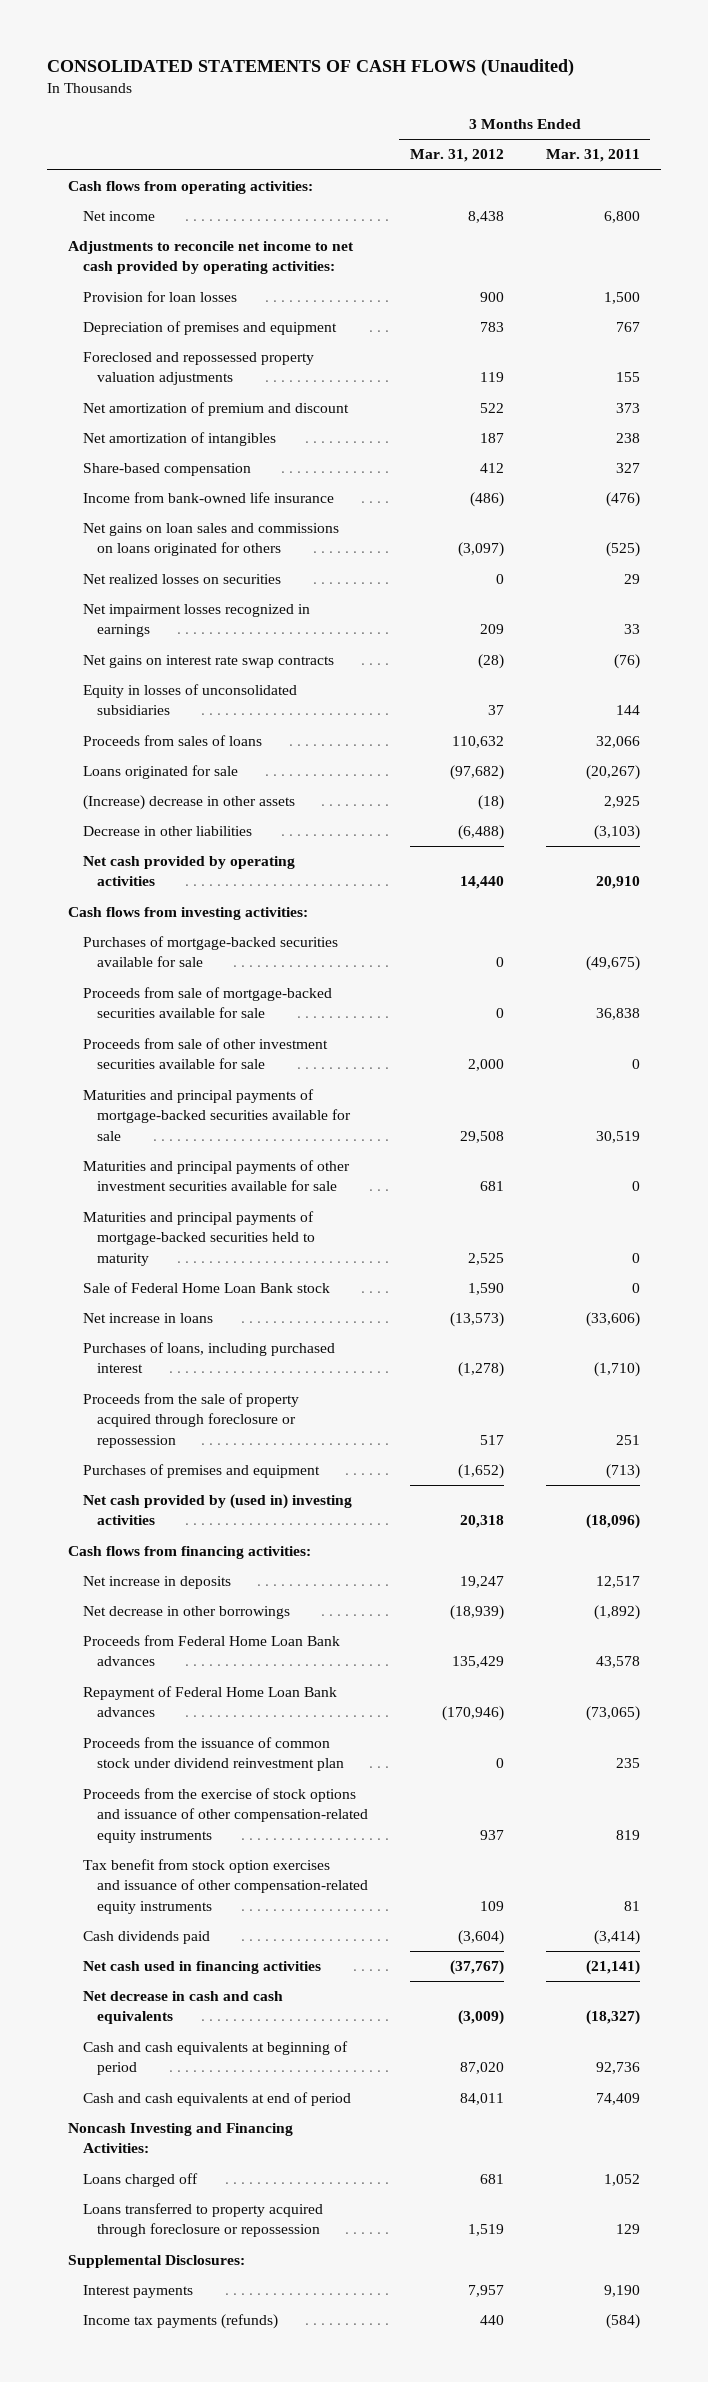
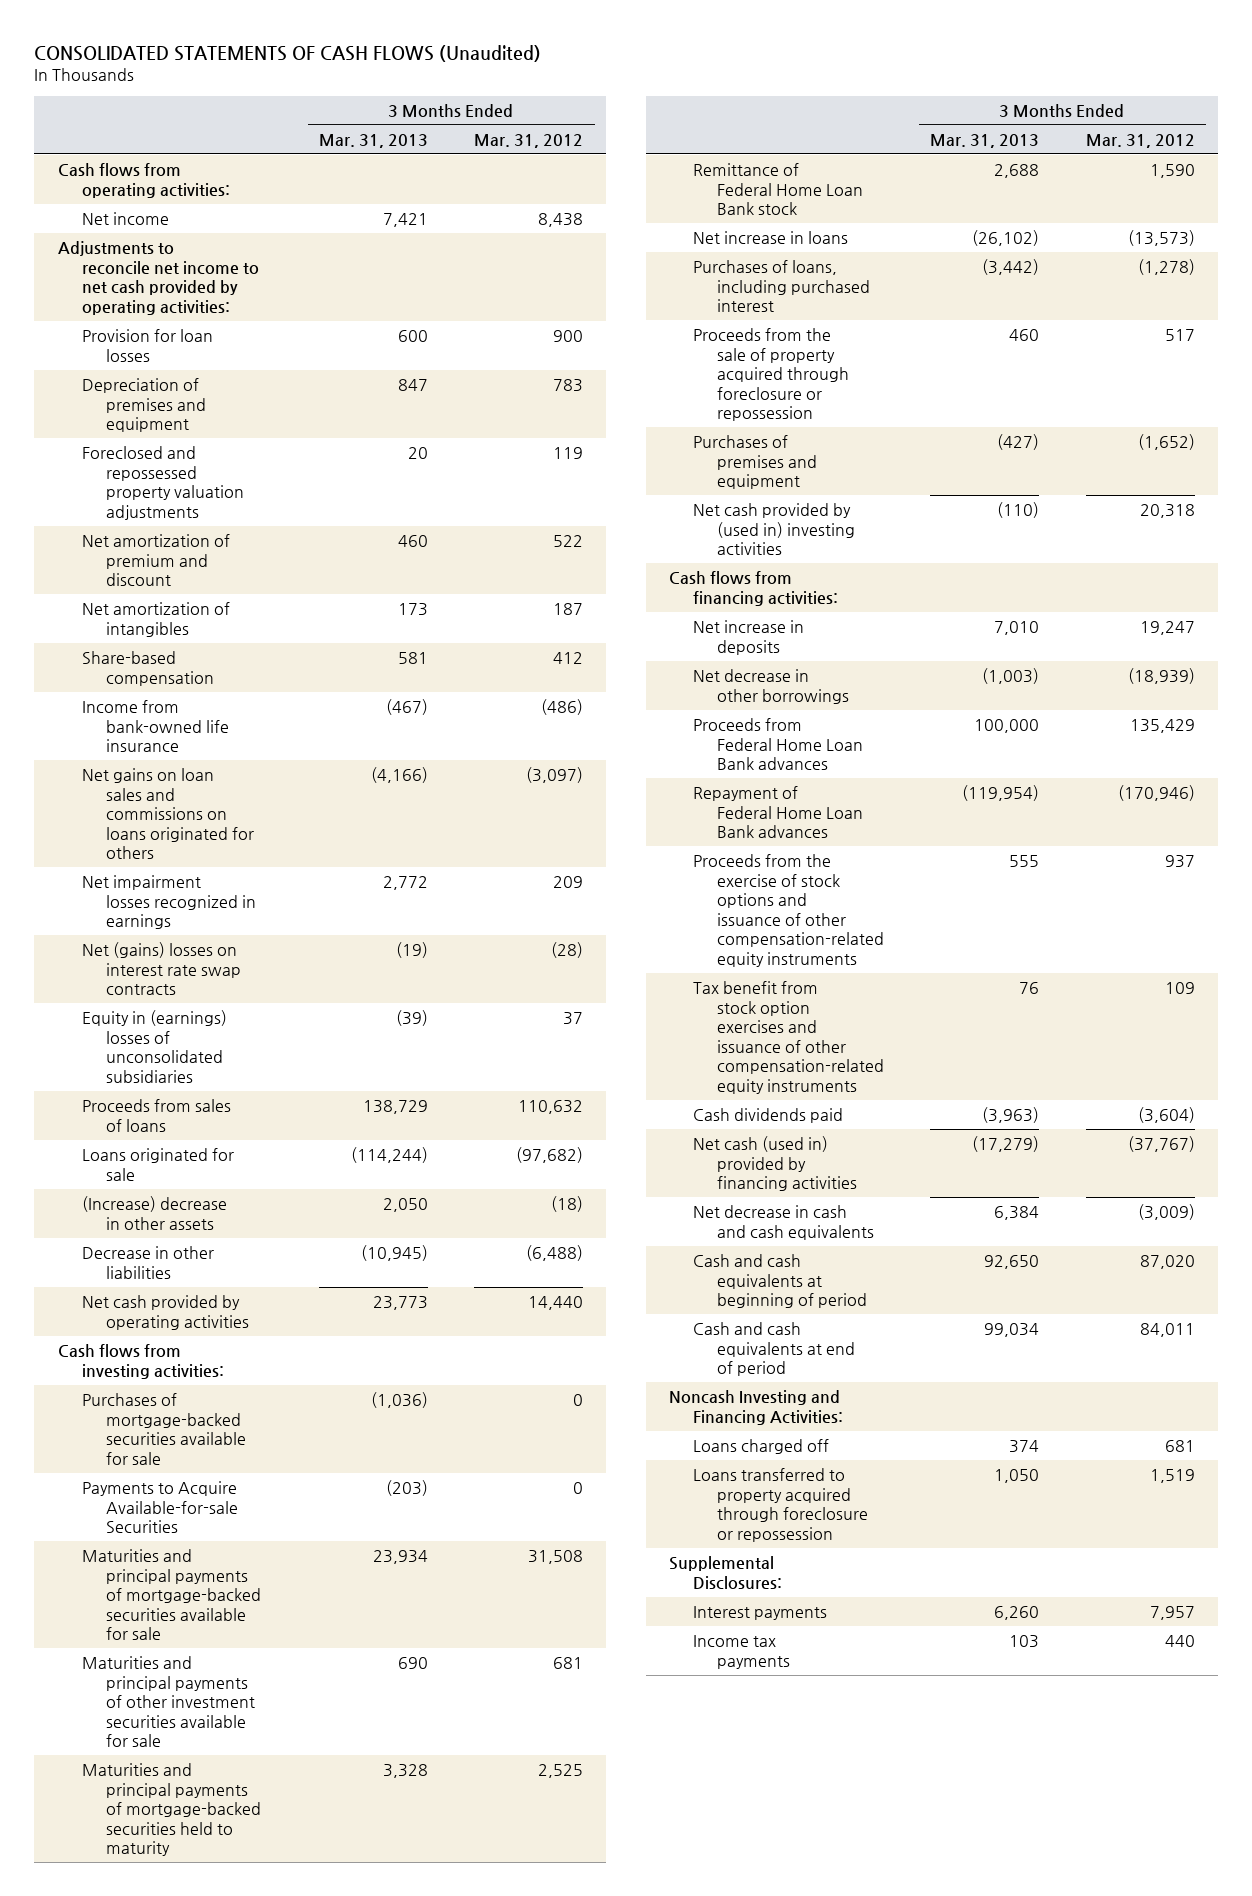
[545,149,640,163] Mar. 31, 2011 -> none
none -> [319,133,429,148] Mar. 31, 2013
[82,574,281,585] Net realized losses on securities -> none
[82,655,334,669] Net gains on interest rate swap contracts -> [81,942,241,996] Net (gains) losses on interest rate swap contracts
[82,684,297,716] Equity in losses of unconsolidated subsidiaries -> [81,1010,227,1083] Equity in (earnings) losses of unconsolidated subsidiaries
[82,987,332,1019] Proceeds from sale of mortgage-backed securities available for sale -> none
[82,1038,328,1070] Proceeds from sale of other investment securities available for sale -> none
none -> [81,1481,238,1534] Payments to Acquire Available-for-sale Securities
[459,1130,504,1143] 29,508 -> [528,1550,584,1565] 31,508
[82,1282,330,1294] Sale of Federal Home Loan Bank stock -> [692,163,864,216] Remittance of Federal Home Loan Bank stock
[82,1737,344,1772] Proceeds from the issuance of common stock under dividend reinvestment plan -> none
[82,1961,321,1975] Net cash used in financing activities -> [692,1136,858,1192] Net cash (used in) provided by financing activities
[82,2314,278,2330] Income tax payments (refunds) -> [692,1635,791,1669] Income tax payments

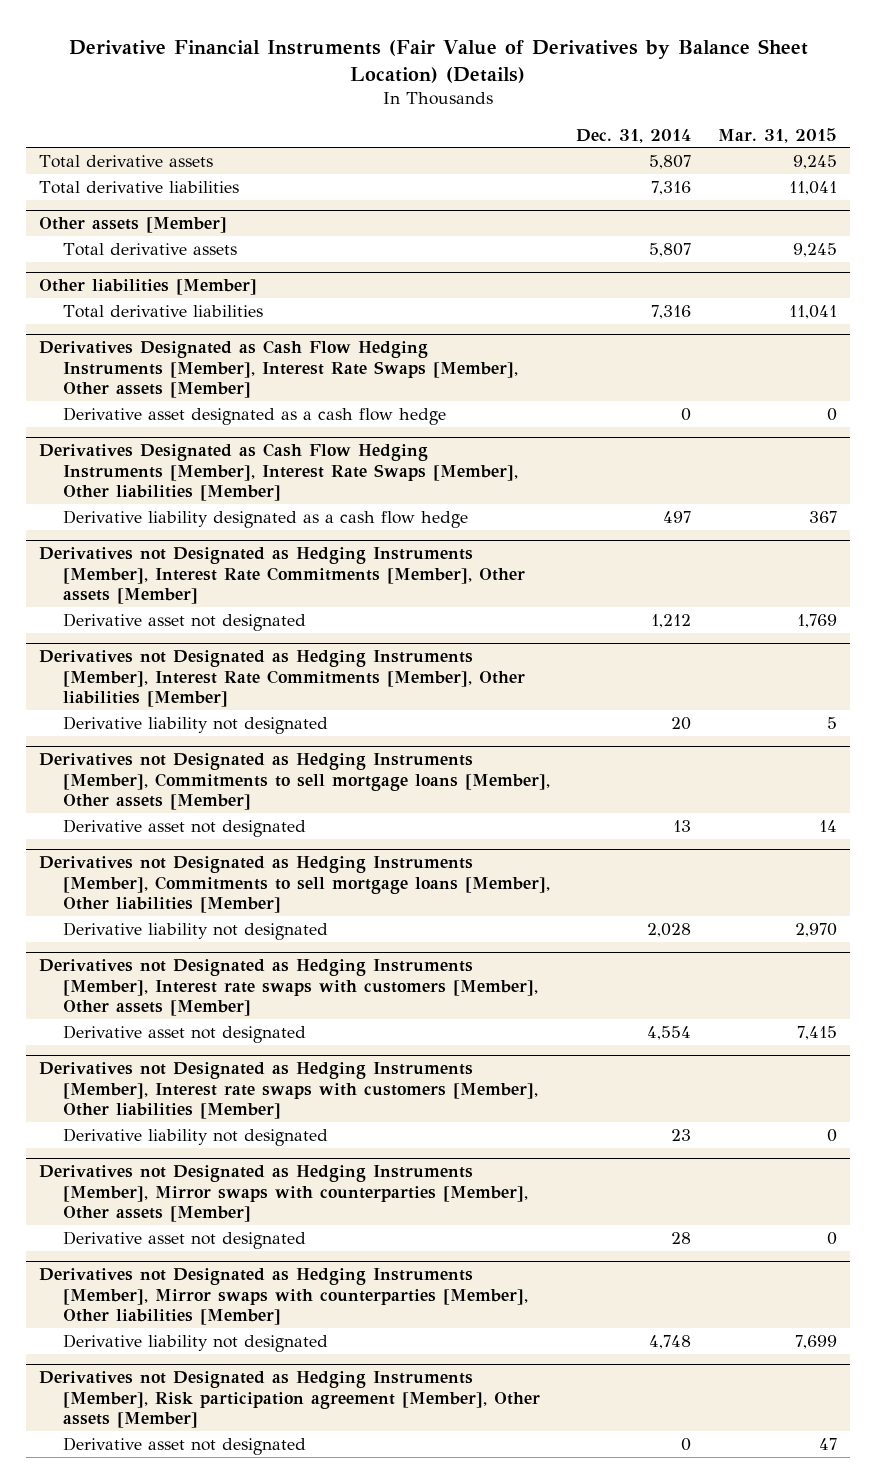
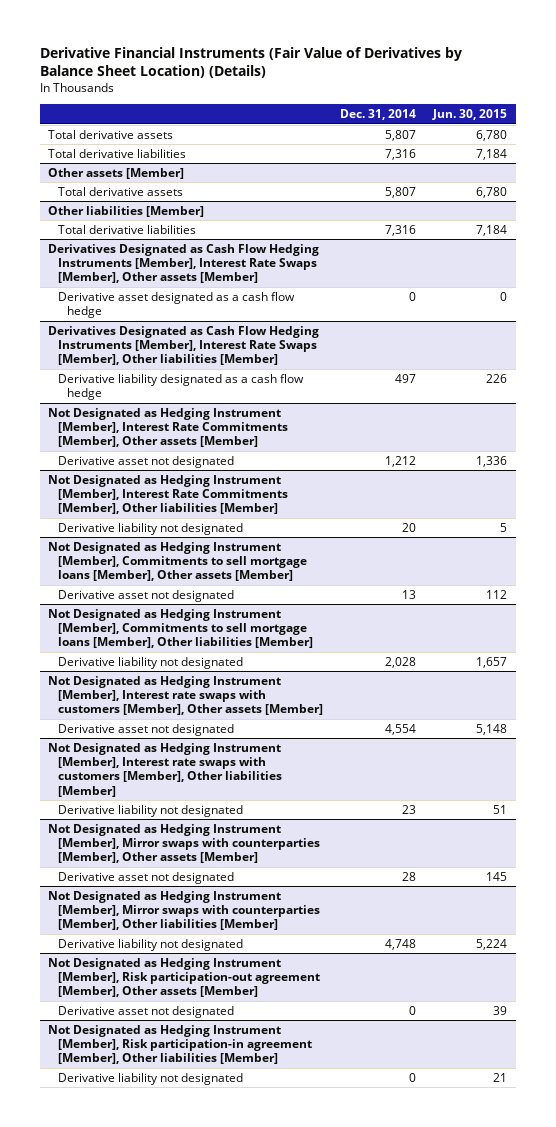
[717,127,837,143] Mar. 31, 2015 -> none
none -> [432,109,508,121] Jun. 30, 2015
[39,547,525,605] Derivatives not Designated as Hedging Instruments [Member], Interest Rate Commitments [Member], Other assets [Member] -> [48,407,288,448] Not Designated as Hedging Instrument [Member], Interest Rate Commitments [Member], Other assets [Member]
[39,650,525,708] Derivatives not Designated as Hedging Instruments [Member], Interest Rate Commitments [Member], Other liabilities [Member] -> [48,474,288,515] Not Designated as Hedging Instrument [Member], Interest Rate Commitments [Member], Other liabilities [Member]
[39,753,550,811] Derivatives not Designated as Hedging Instruments [Member], Commitments to sell mortgage loans [Member], Other assets [Member] -> [48,541,307,582] Not Designated as Hedging Instrument [Member], Commitments to sell mortgage loans [Member], Other assets [Member]
[39,856,550,914] Derivatives not Designated as Hedging Instruments [Member], Commitments to sell mortgage loans [Member], Other liabilities [Member] -> [48,608,313,649] Not Designated as Hedging Instrument [Member], Commitments to sell mortgage loans [Member], Other liabilities [Member]
[39,959,538,1017] Derivatives not Designated as Hedging Instruments [Member], Interest rate swaps with customers [Member], Other assets [Member] -> [48,675,323,716] Not Designated as Hedging Instrument [Member], Interest rate swaps with customers [Member], Other assets [Member]
[39,1062,538,1120] Derivatives not Designated as Hedging Instruments [Member], Interest rate swaps with customers [Member], Other liabilities [Member] -> [48,742,282,797] Not Designated as Hedging Instrument [Member], Interest rate swaps with customers [Member], Other liabilities [Member]
[39,1165,528,1223] Derivatives not Designated as Hedging Instruments [Member], Mirror swaps with counterparties [Member], Other assets [Member] -> [48,823,320,864] Not Designated as Hedging Instrument [Member], Mirror swaps with counterparties [Member], Other assets [Member]
[39,1268,528,1326] Derivatives not Designated as Hedging Instruments [Member], Mirror swaps with counterparties [Member], Other liabilities [Member] -> [48,890,320,931] Not Designated as Hedging Instrument [Member], Mirror swaps with counterparties [Member], Other liabilities [Member]
[39,1371,540,1429] Derivatives not Designated as Hedging Instruments [Member], Risk participation agreement [Member], Other assets [Member] -> [48,957,320,998] Not Designated as Hedging Instrument [Member], Risk participation-out agreement [Member], Other assets [Member]
none -> [48,1024,312,1065] Not Designated as Hedging Instrument [Member], Risk participation-in agreement [Member], Other liabilities [Member]
none -> [57,1072,243,1085] Derivative liability not designated

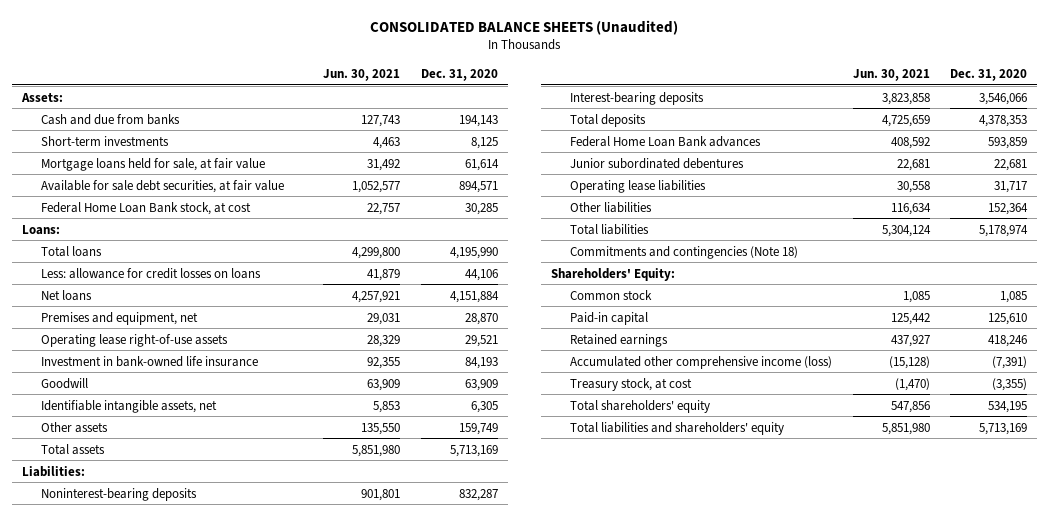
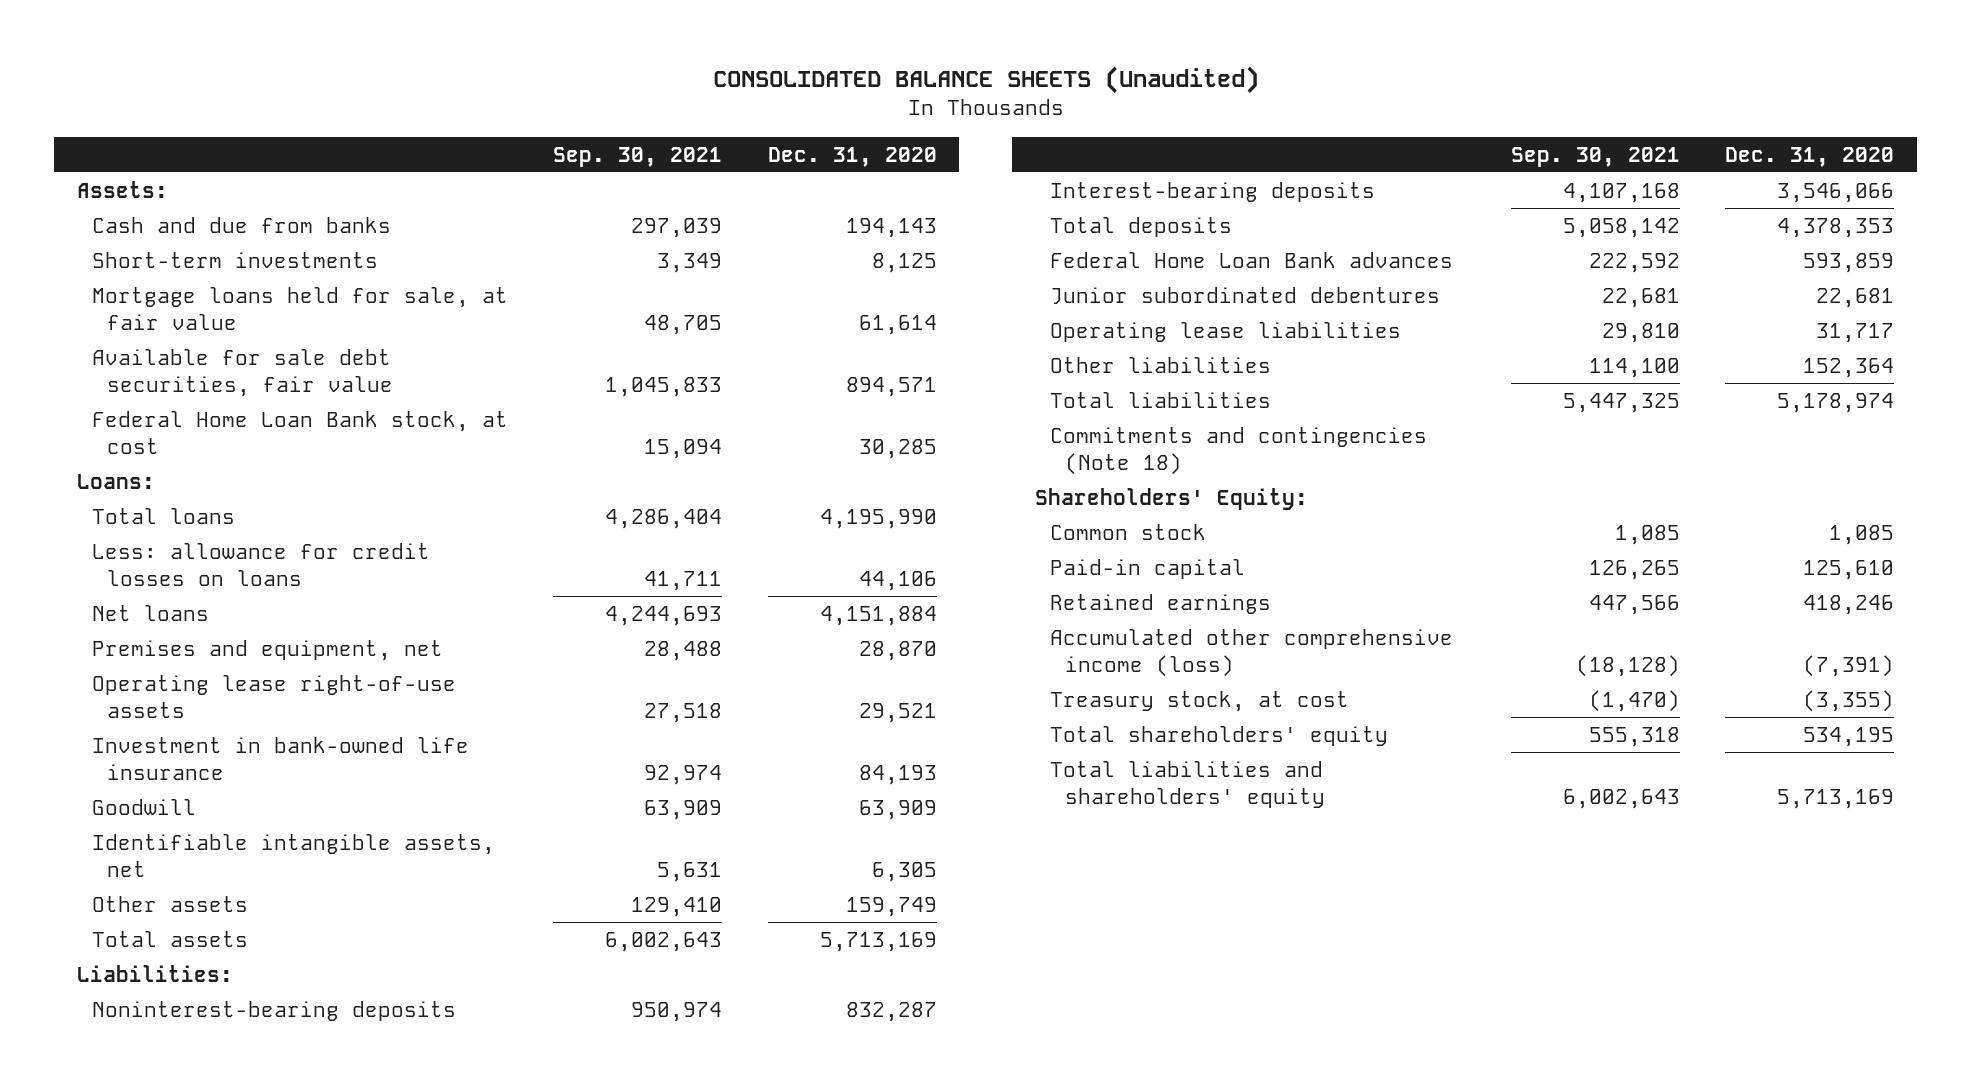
[323,69,401,82] Jun. 30, 2021 -> none
none -> [553,146,723,167] Sep. 30, 2021
[40,179,284,193] Available for sale debt securities, at fair value -> [92,349,394,397] Available for sale debt securities, fair value

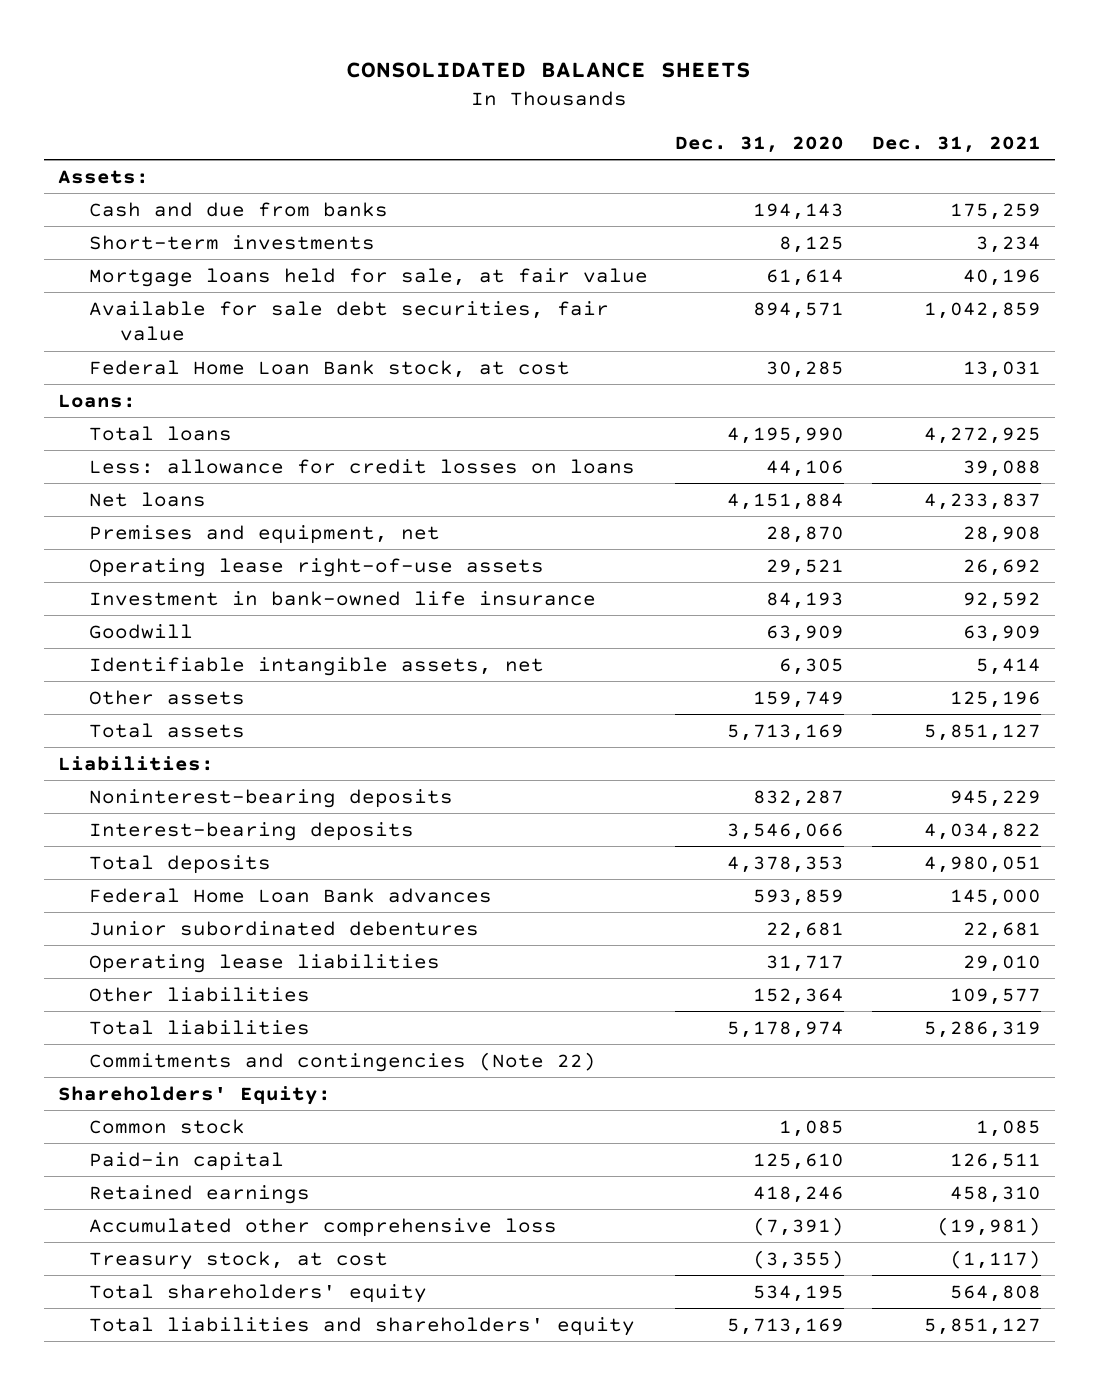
[712,66,1259,95] CONSOLIDATED BALANCE SHEETS (Unaudited) -> [346,61,752,78] CONSOLIDATED BALANCE SHEETS
[553,146,723,167] Sep. 30, 2021 -> none
none -> [872,135,1042,153] Dec. 31, 2021
[1049,427,1427,475] Commitments and contingencies (Note 18) -> [88,1051,596,1072] Commitments and contingencies (Note 22)
[1049,629,1453,677] Accumulated other comprehensive income (loss) -> [88,1217,557,1237] Accumulated other comprehensive loss

